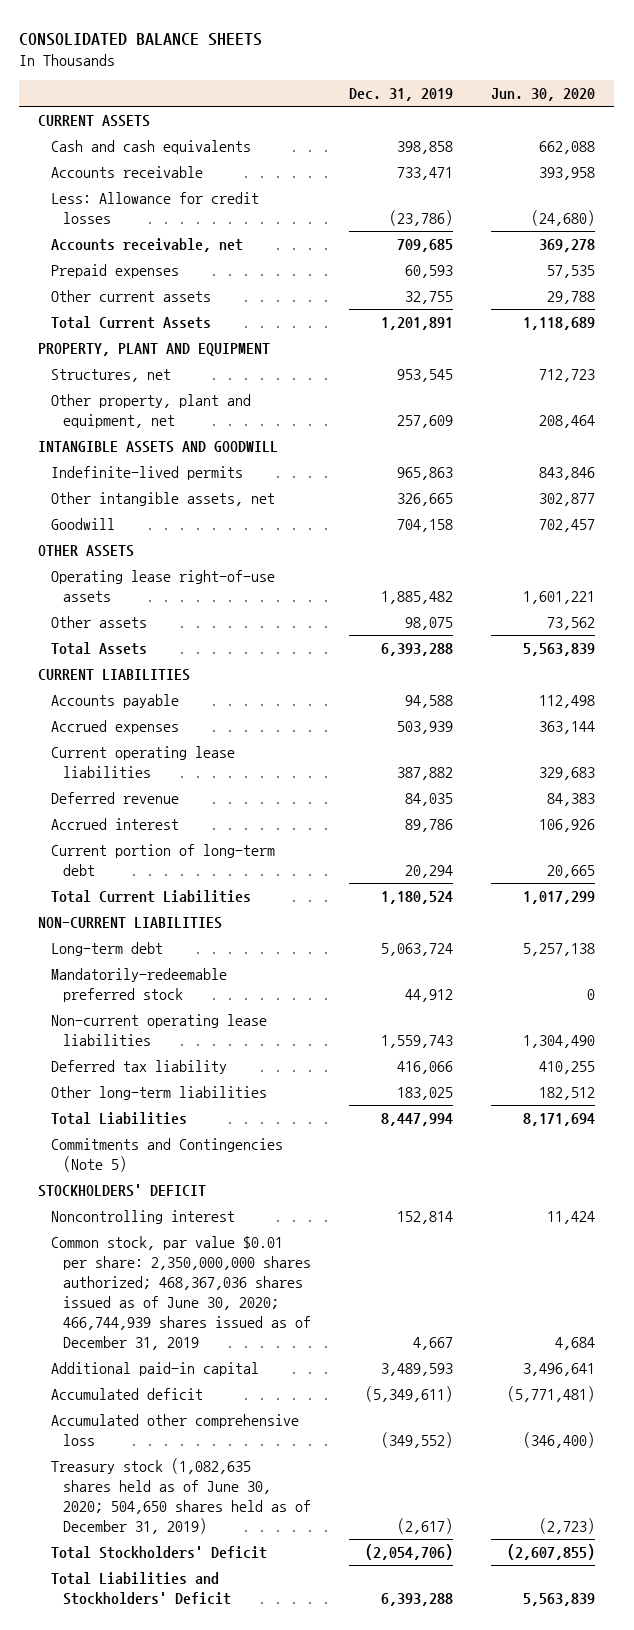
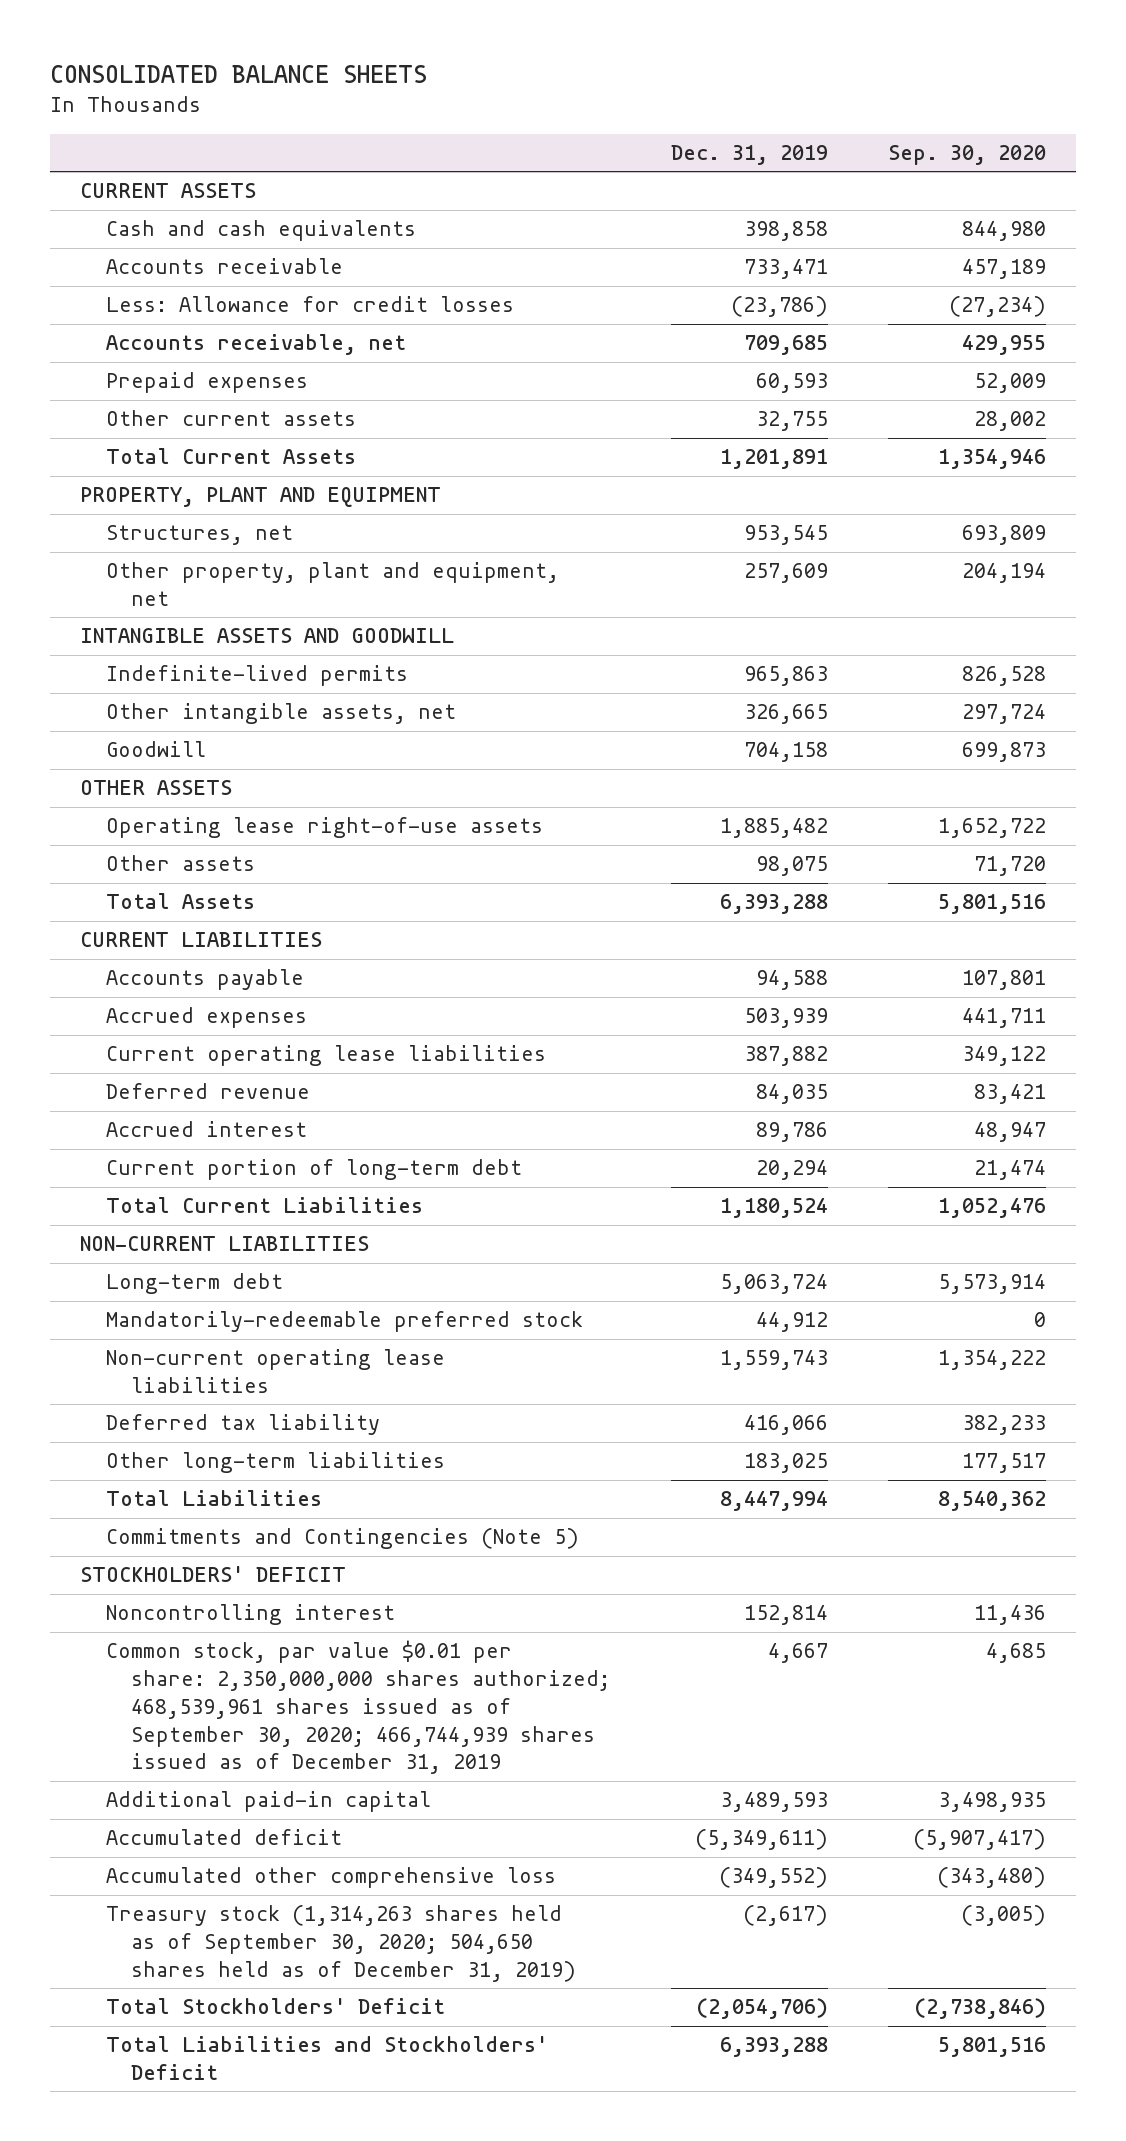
[491,88,596,102] Jun. 30, 2020 -> none
none -> [887,144,1046,165] Sep. 30, 2020
[50,1235,312,1351] Common stock, par value $0.01 per share: 2,350,000,000 shares authorized; 468,367,036 shares issued as of June 30, 2020; 466,744,939 shares issued as of December 31, 2019 -> [105,1640,611,1775] Common stock, par value $0.01 per share: 2,350,000,000 shares authorized; 468,539,961 shares issued as of September 30, 2020; 466,744,939 shares issued as of December 31, 2019
[50,1457,312,1535] Treasury stock (1,082,635 shares held as of June 30, 2020; 504,650 shares held as of December 31, 2019) -> [105,1905,577,1982] Treasury stock (1,314,263 shares held as of September 30, 2020; 504,650 shares held as of December 31, 2019)

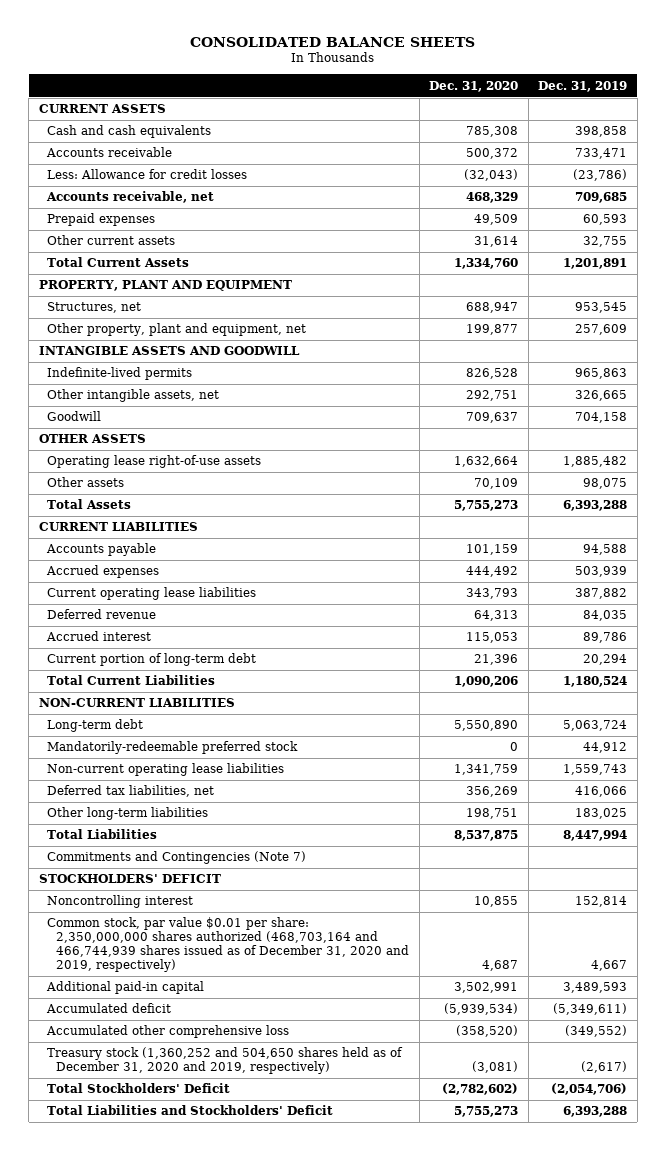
[887,144,1046,165] Sep. 30, 2020 -> none
none -> [429,80,519,92] Dec. 31, 2020
[105,1414,380,1436] Deferred tax liability -> [47,785,215,798] Deferred tax liabilities, net
[105,1528,579,1550] Commitments and Contingencies (Note 5) -> [47,851,307,865] Commitments and Contingencies (Note 7)
[105,1640,611,1775] Common stock, par value $0.01 per share: 2,350,000,000 shares authorized; 468,539,961 shares issued as of September 30, 2020; 466,744,939 shares issued as of December 31, 2019 -> [47,917,410,973] Common stock, par value $0.01 per share: 2,350,000,000 shares authorized (468,703,164 and 466,744,939 shares issued as of December 31, 2020 and 2019, respectively)
[105,1905,577,1982] Treasury stock (1,314,263 shares held as of September 30, 2020; 504,650 shares held as of December 31, 2019) -> [47,1047,404,1075] Treasury stock (1,360,252 and 504,650 shares held as of December 31, 2020 and 2019, respectively)

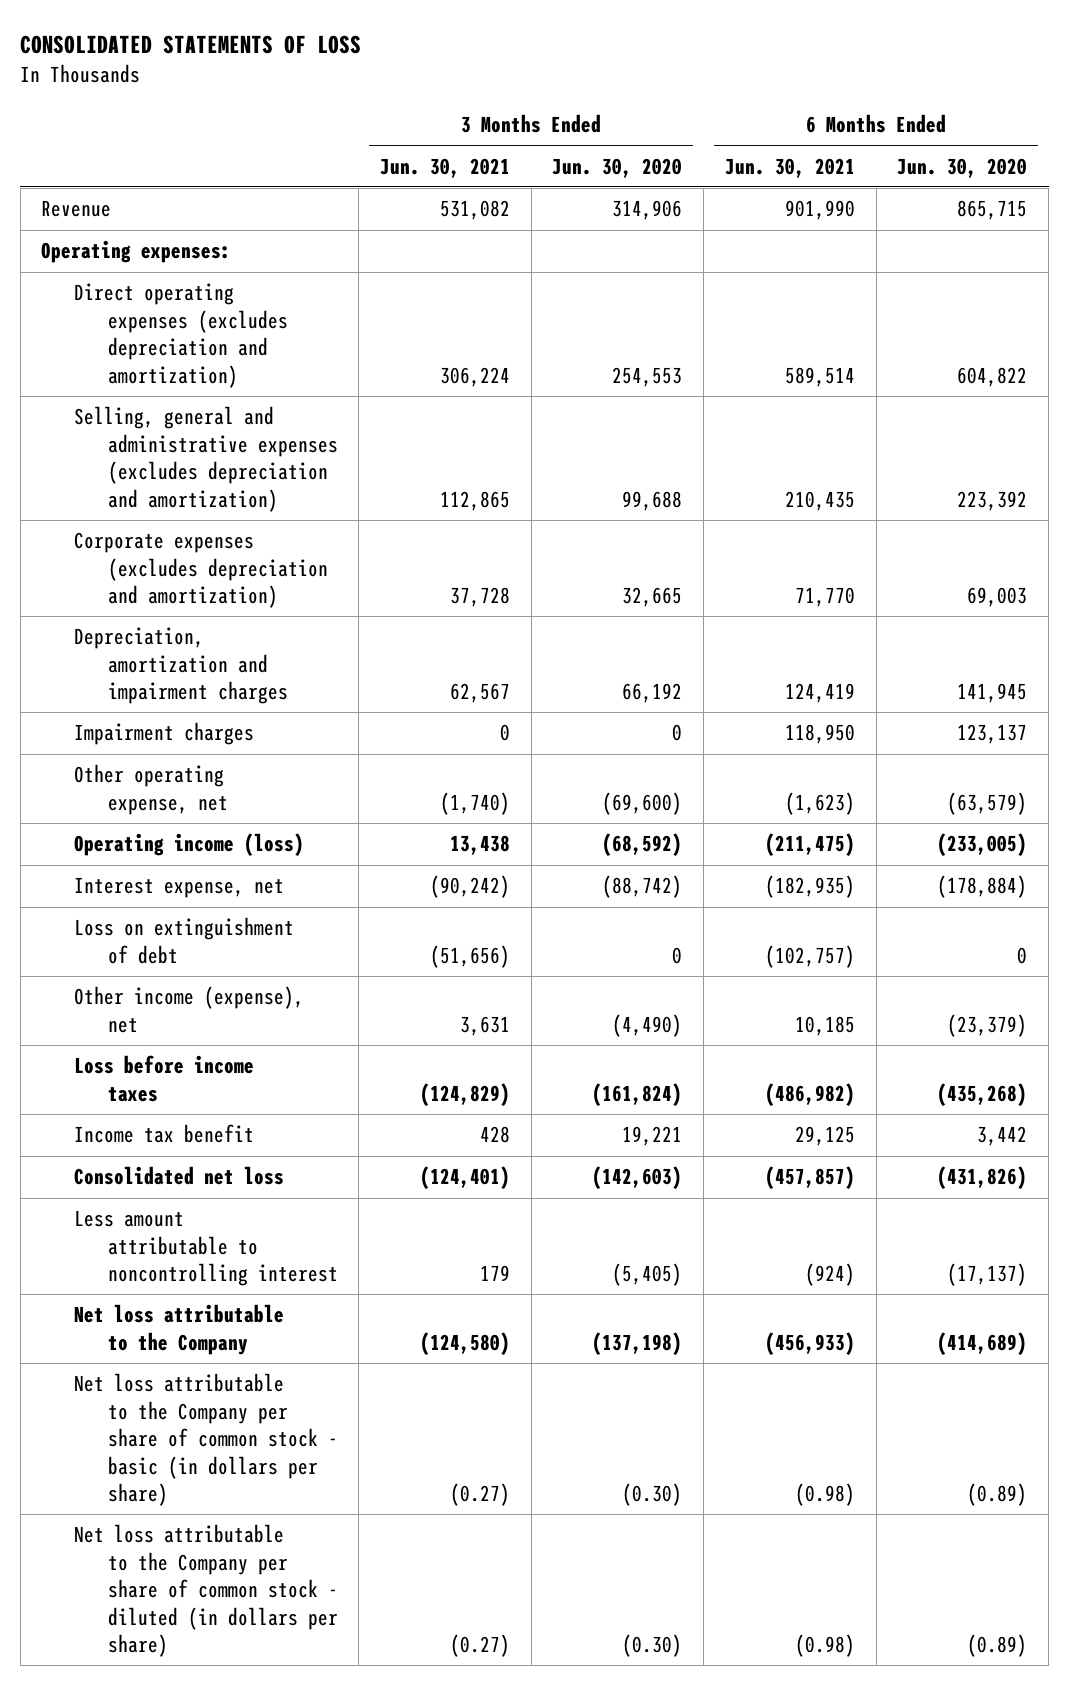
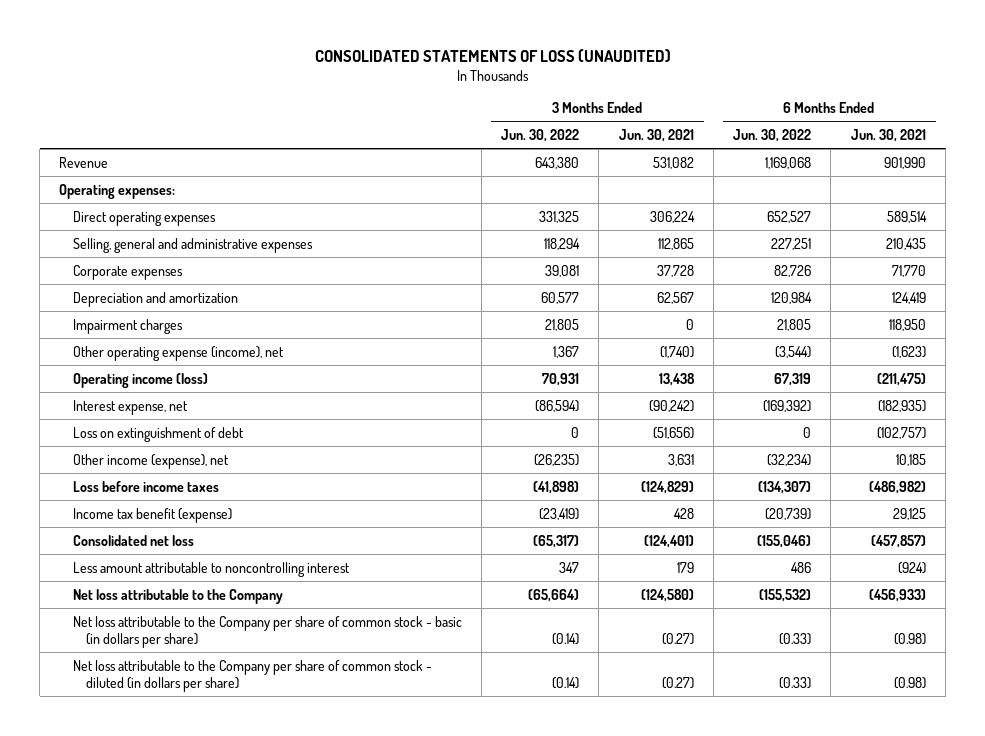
[20,35,362,55] CONSOLIDATED STATEMENTS OF LOSS -> [314,48,671,62] CONSOLIDATED STATEMENTS OF LOSS (UNAUDITED)
[552,157,683,178] Jun. 30, 2020 -> none
[897,157,1028,178] Jun. 30, 2020 -> none
none -> [501,129,580,143] Jun. 30, 2022
none -> [733,129,812,143] Jun. 30, 2022
[74,283,288,388] Direct operating expenses (excludes depreciation and amortization) -> [72,210,216,226] Direct operating expenses
[74,406,338,512] Selling, general and administrative expenses (excludes depreciation and amortization) -> [72,237,313,253] Selling, general and administrative expenses
[74,532,328,609] Corporate expenses (excludes depreciation and amortization) -> [72,264,183,280] Corporate expenses
[74,627,288,705] Depreciation, amortization and impairment charges -> [72,291,238,307] Depreciation and amortization
[74,764,228,815] Other operating expense, net -> [72,345,284,361] Other operating expense (income), net
[74,1124,255,1144] Income tax benefit -> [72,507,232,523] Income tax benefit (expense)

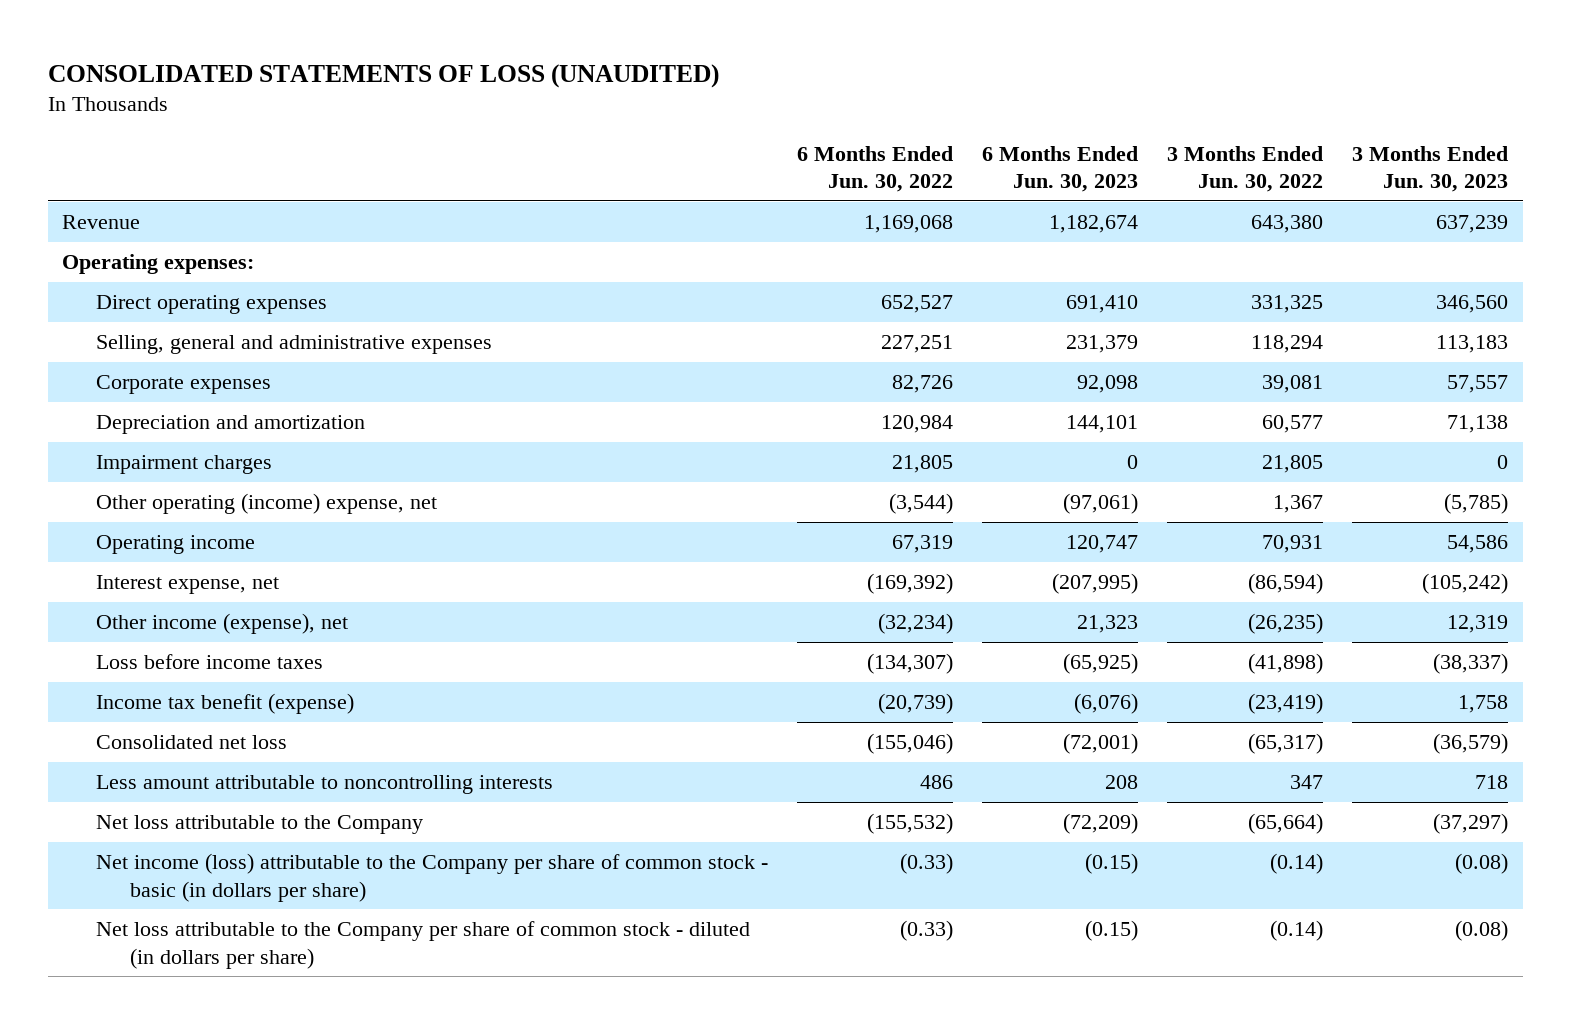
[618,129,694,143] Jun. 30, 2021 -> none
[850,129,926,143] Jun. 30, 2021 -> none
none -> [982,145,1139,193] 6 Months Ended Jun. 30, 2023
none -> [1352,145,1509,193] 3 Months Ended Jun. 30, 2023
[72,345,284,361] Other operating expense (income), net -> [96,493,438,515] Other operating (income) expense, net
[72,372,208,388] Operating income (loss) -> [96,535,256,555] Operating income
[72,426,244,442] Loss on extinguishment of debt -> none
[72,561,350,577] Less amount attributable to noncontrolling interest -> [96,775,554,795] Less amount attributable to noncontrolling interests
[72,615,462,649] Net loss attributable to the Company per share of common stock - basic (in dollars per share) -> [96,853,769,902] Net income (loss) attributable to the Company per share of common stock - basic (in dollars per share)

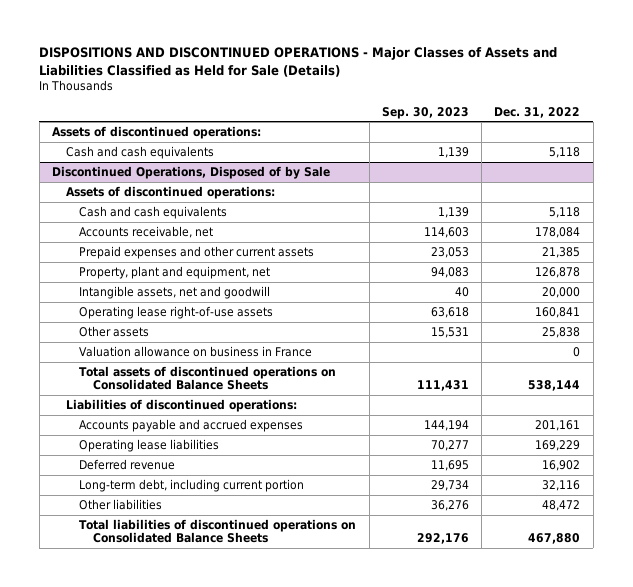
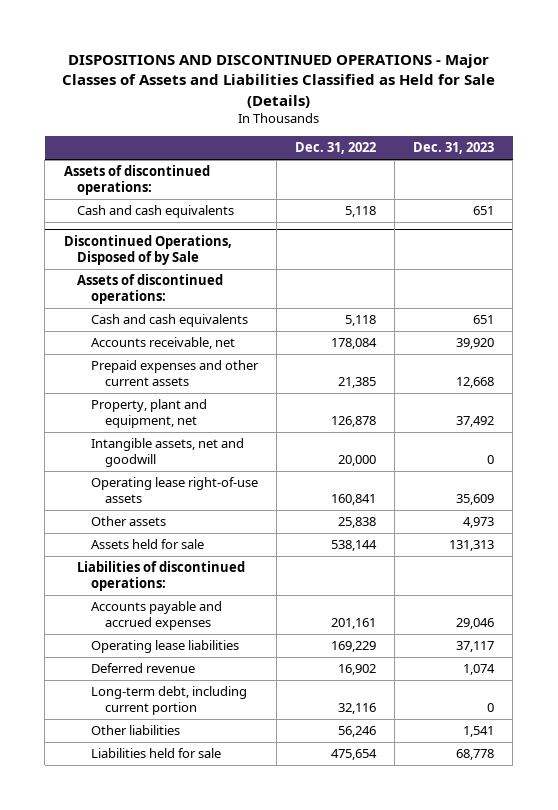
[381,106,469,119] Sep. 30, 2023 -> none
none -> [413,142,495,155] Dec. 31, 2023
[79,345,313,357] Valuation allowance on business in France -> none
[79,365,337,391] Total assets of discontinued operations on Consolidated Balance Sheets -> [91,539,205,550] Assets held for sale
[79,518,357,544] Total liabilities of discontinued operations on Consolidated Balance Sheets -> none
[542,499,581,511] 48,472 -> [338,726,377,738] 56,246
none -> [91,748,222,759] Liabilities held for sale

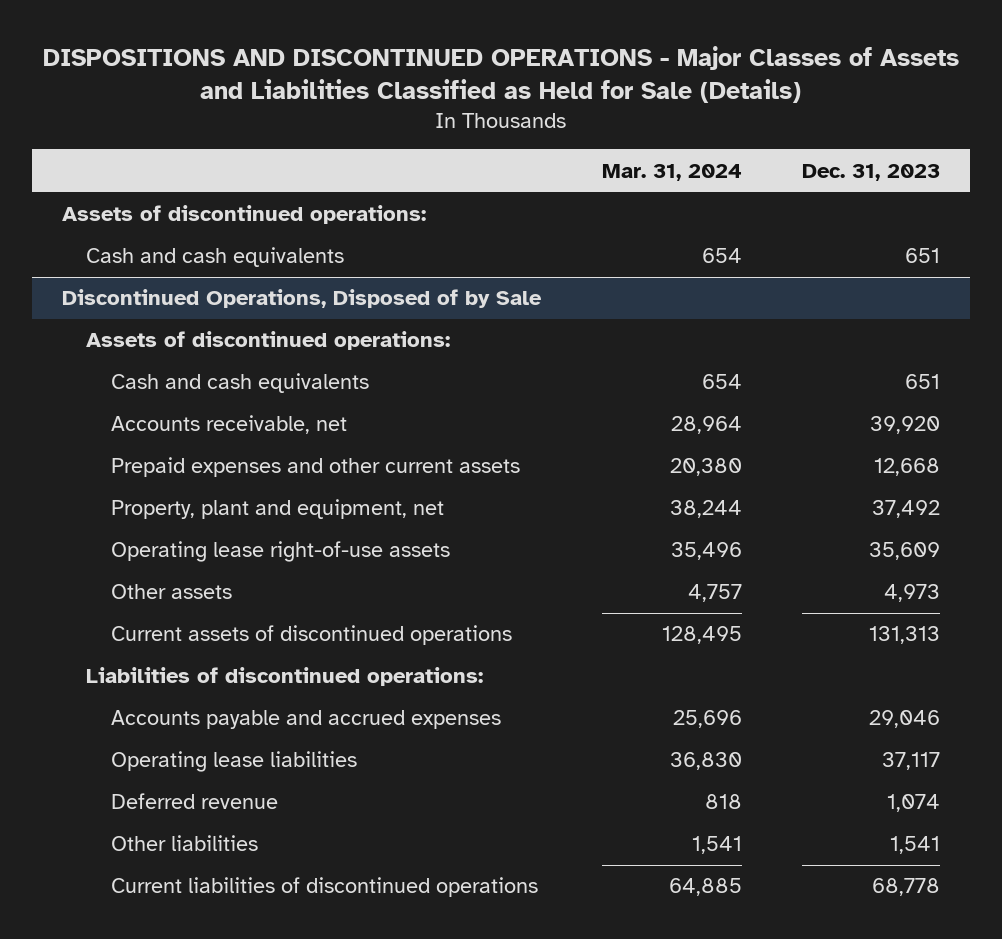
[295,142,377,155] Dec. 31, 2022 -> none
none -> [601,163,742,181] Mar. 31, 2024
[91,438,245,468] Intangible assets, net and goodwill -> none
[91,539,205,550] Assets held for sale -> [110,625,512,646] Current assets of discontinued operations
[91,686,248,716] Long-term debt, including current portion -> none
[91,748,222,759] Liabilities held for sale -> [110,877,538,898] Current liabilities of discontinued operations

